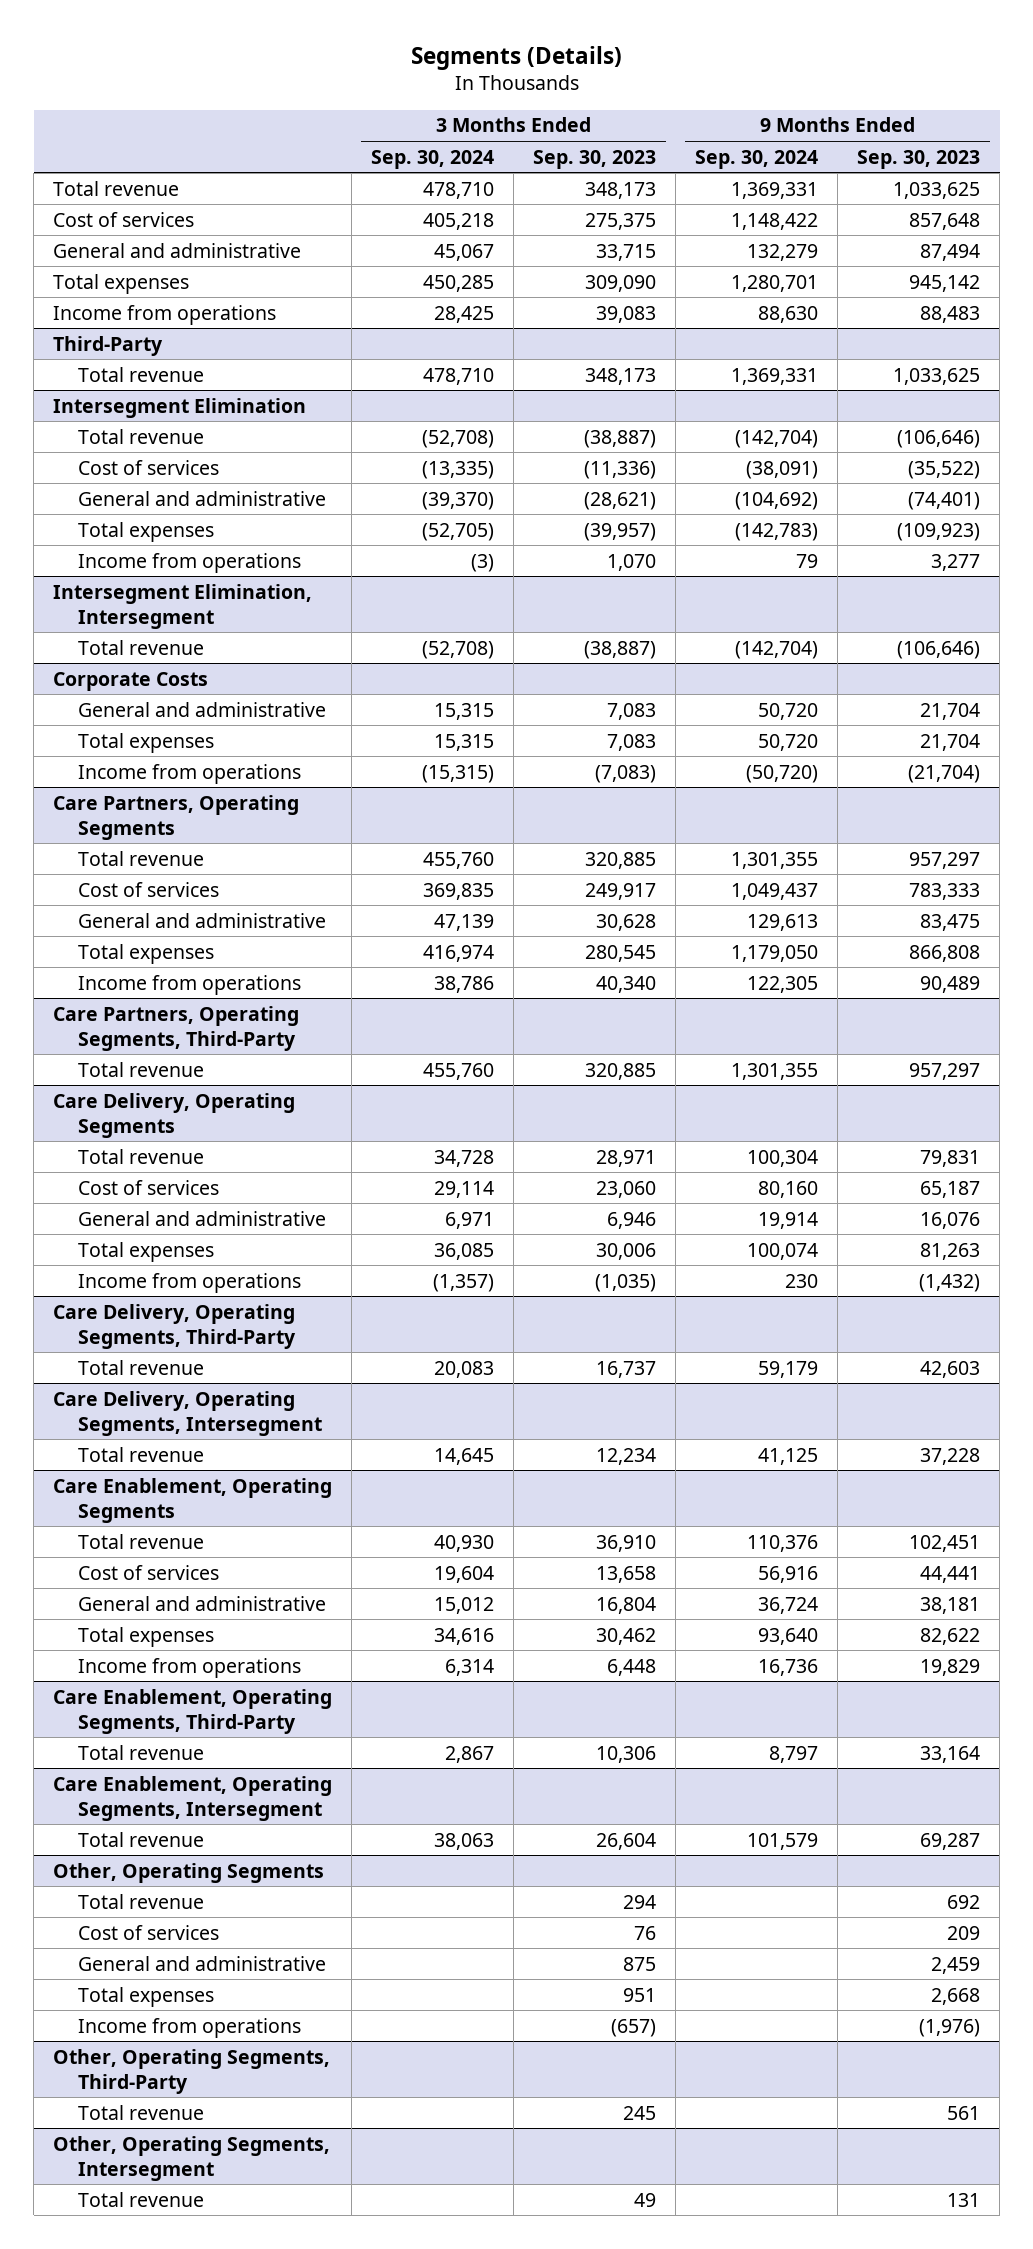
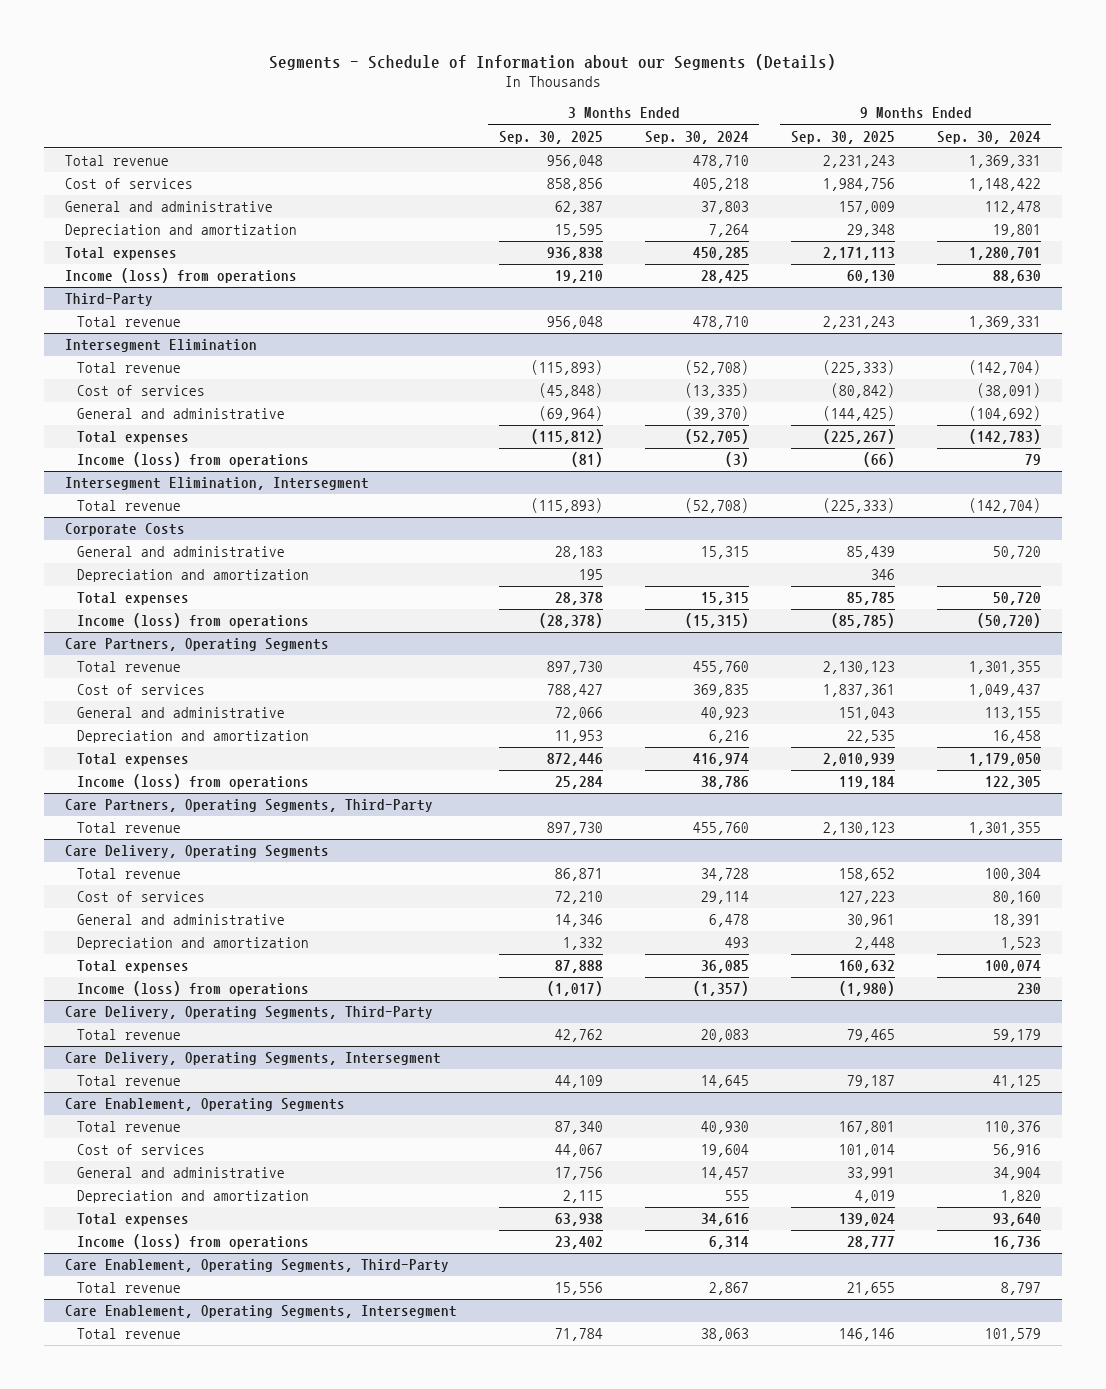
[410,45,622,70] Segments (Details) -> [268,53,836,70] Segments - Schedule of Information about our Segments (Details)
[533,149,657,169] Sep. 30, 2023 -> none
[857,149,981,169] Sep. 30, 2023 -> none
none -> [498,130,603,144] Sep. 30, 2025
none -> [790,130,895,144] Sep. 30, 2025
[434,243,495,261] 45,067 -> [700,201,749,215] 37,803
[747,243,819,261] 132,279 -> [984,201,1041,215] 112,478
none -> [64,224,297,238] Depreciation and amortization
[53,304,277,325] Income from operations -> [64,268,297,284] Income (loss) from operations
[78,552,302,573] Income from operations -> [77,452,310,468] Income (loss) from operations
none -> [77,569,310,583] Depreciation and amortization
[78,763,302,784] Income from operations -> [77,613,310,629] Income (loss) from operations
[434,913,495,931] 47,139 -> [700,707,749,721] 40,923
[747,913,819,931] 129,613 -> [984,707,1041,721] 113,155
none -> [77,730,310,744] Depreciation and amortization
[78,974,302,995] Income from operations -> [77,774,310,790] Income (loss) from operations
[445,1211,495,1229] 6,971 -> [708,914,749,928] 6,478
[758,1211,819,1229] 19,914 -> [992,914,1041,928] 18,391
none -> [77,937,310,951] Depreciation and amortization
[78,1272,302,1293] Income from operations -> [77,981,310,997] Income (loss) from operations
[434,1596,495,1614] 15,012 -> [700,1167,749,1181] 14,457
[758,1596,819,1614] 36,724 -> [992,1167,1041,1181] 34,904
none -> [77,1190,310,1204] Depreciation and amortization
[78,1657,302,1678] Income from operations -> [77,1234,310,1250] Income (loss) from operations
[53,1862,325,1883] Other, Operating Segments -> none
[78,1893,205,1909] Total revenue -> none
[78,1924,220,1940] Cost of services -> none
[78,1955,327,1971] General and administrative -> none
[78,1986,215,2007] Total expenses -> none
[78,2017,302,2038] Income from operations -> none
[53,2048,331,2094] Other, Operating Segments, Third-Party -> none
[78,2104,205,2120] Total revenue -> none
[53,2135,331,2181] Other, Operating Segments, Intersegment -> none
[78,2191,205,2207] Total revenue -> none

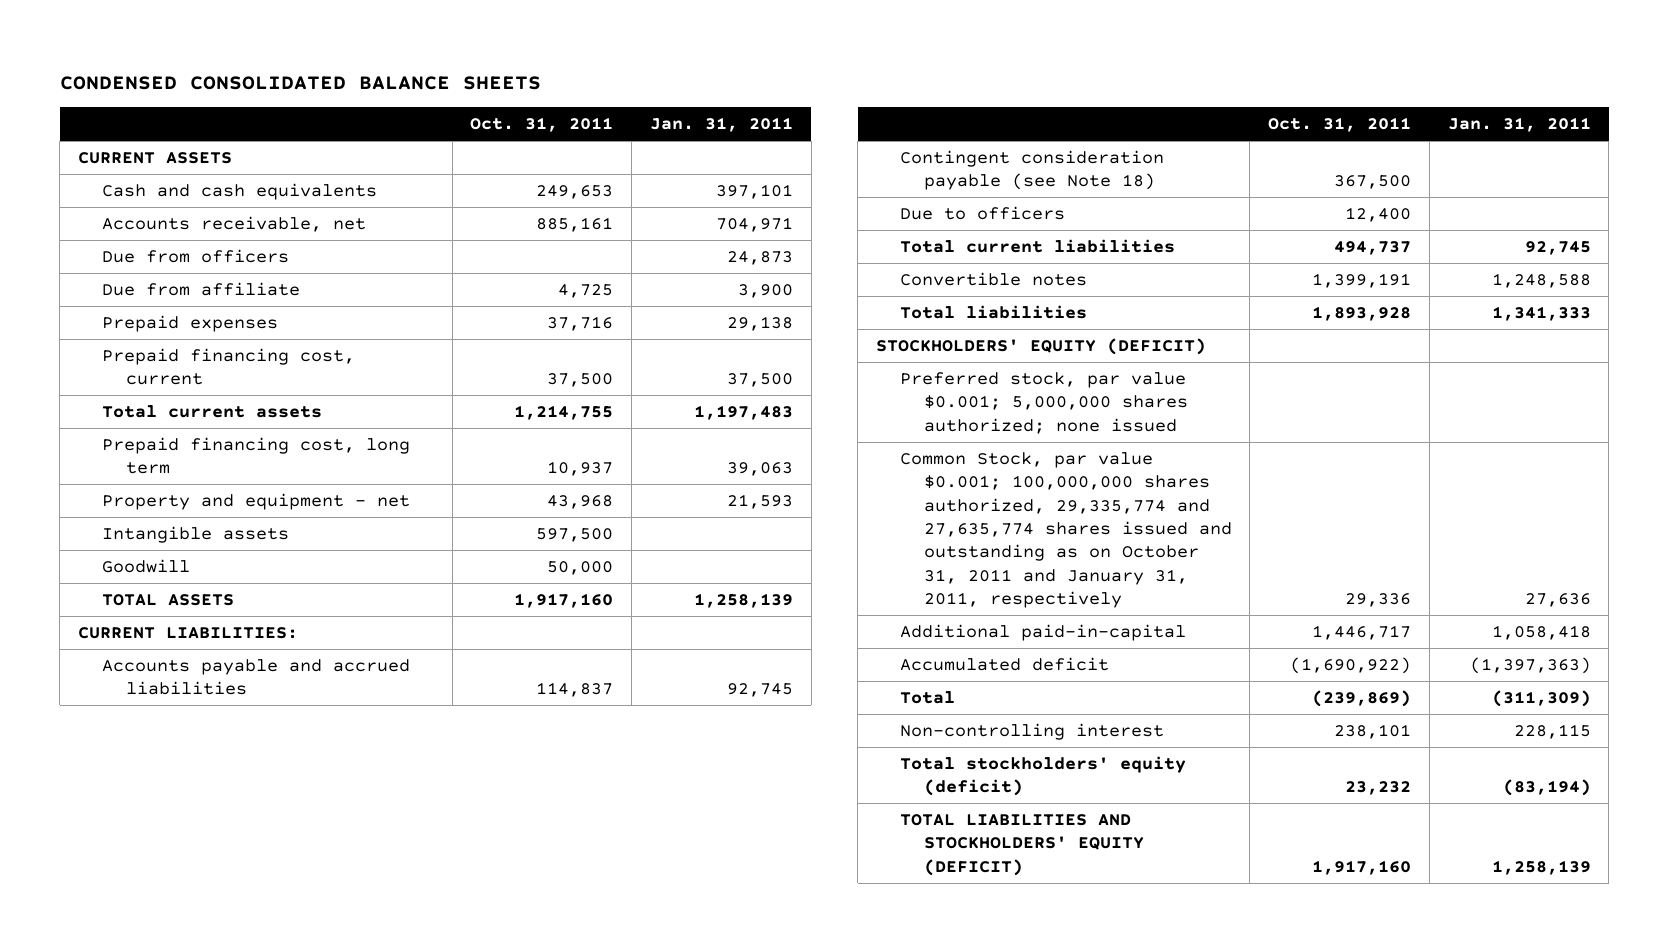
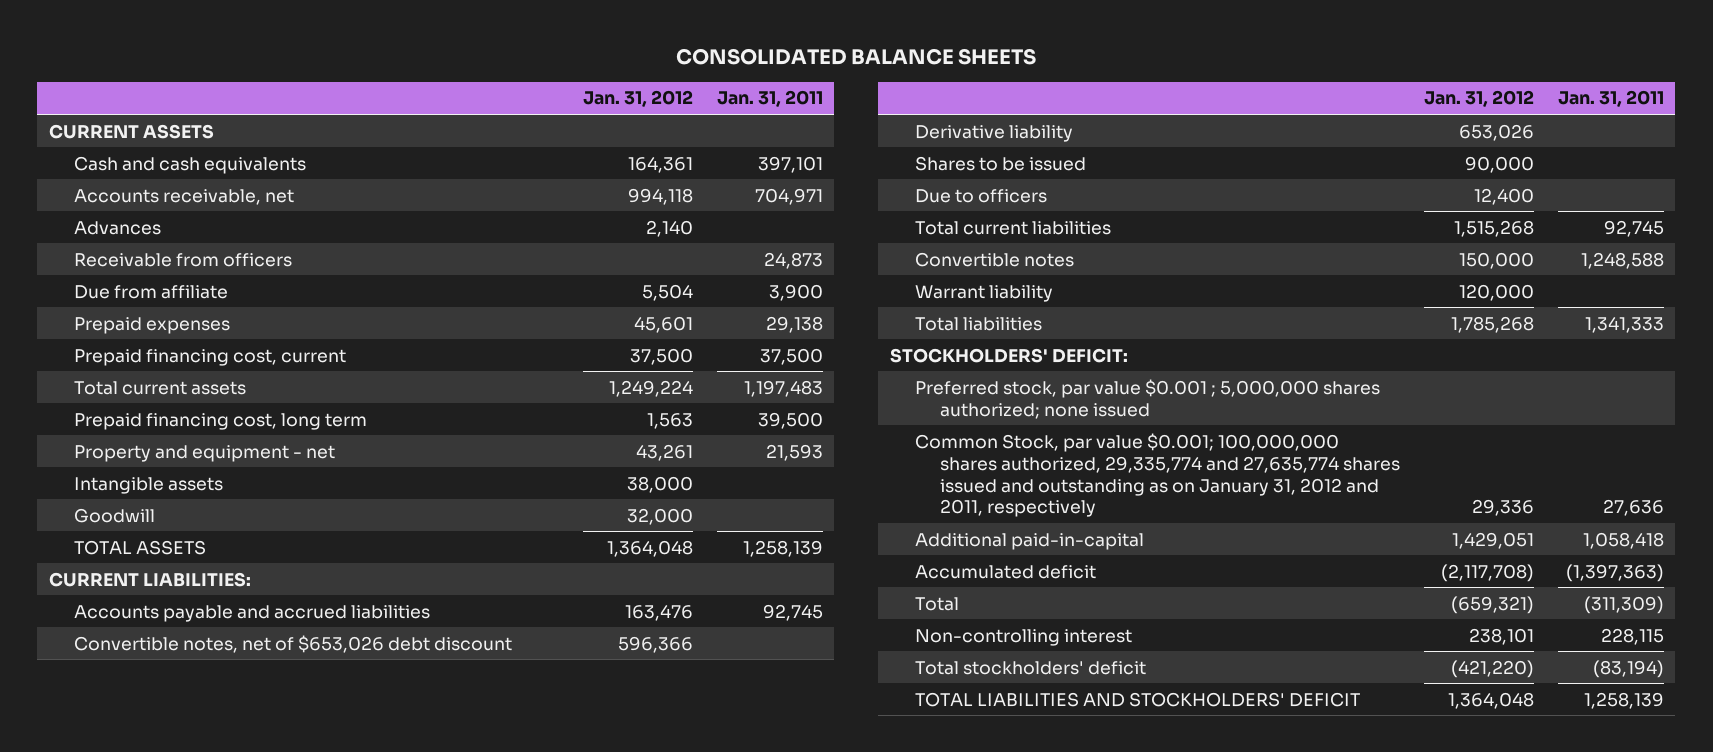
[59,75,541,90] CONDENSED CONSOLIDATED BALANCE SHEETS -> [676,48,1037,66] CONSOLIDATED BALANCE SHEETS
[470,117,614,133] Oct. 31, 2011 -> none
none -> [582,90,693,108] Jan. 31, 2012
none -> [74,220,162,235] Advances
[102,249,290,264] Due from officers -> [74,252,293,267] Receivable from officers
[726,462,793,477] 39,063 -> [757,411,823,429] 39,500
[899,150,1164,191] Contingent consideration payable (see Note 18) -> none
none -> [74,634,513,653] Convertible notes, net of $653,026 debt discount
none -> [915,124,1074,142] Derivative liability
none -> [915,155,1087,171] Shares to be issued
none -> [915,284,1054,302] Warrant liability
[875,338,1206,356] STOCKHOLDERS' EQUITY (DEFICIT) -> [890,347,1129,363] STOCKHOLDERS' DEFICIT:
[899,372,1188,434] Preferred stock, par value $0.001; 5,000,000 shares authorized; none issued -> [915,378,1381,419] Preferred stock, par value $0.001 ; 5,000,000 shares authorized; none issued
[899,452,1232,609] Common Stock, par value $0.001; 100,000,000 shares authorized, 29,335,774 and 27,635,774 shares issued and outstanding as on October 31, 2011 and January 31, 2011, respectively -> [915,432,1400,518] Common Stock, par value $0.001; 100,000,000 shares authorized, 29,335,774 and 27,635,774 shares issued and outstanding as on January 31, 2012 and 2011, respectively
[899,756,1186,797] Total stockholders' equity (deficit) -> [915,660,1147,675] Total stockholders' deficit
[899,814,1144,876] TOTAL LIABILITIES AND STOCKHOLDERS' EQUITY (DEFICIT) -> [915,691,1361,707] TOTAL LIABILITIES AND STOCKHOLDERS' DEFICIT

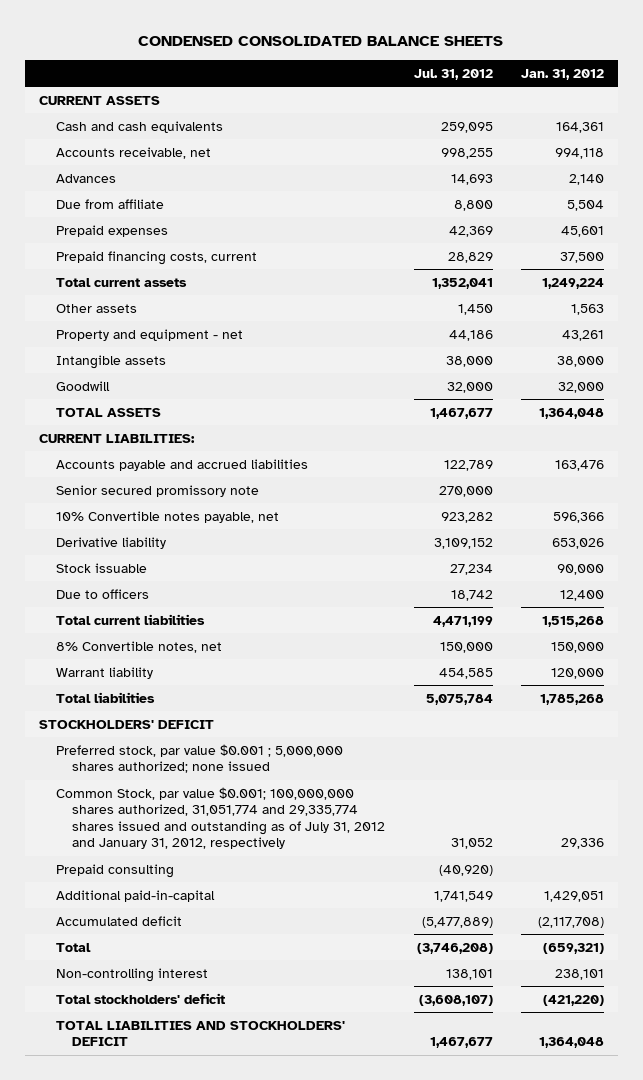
[676,48,1037,66] CONSOLIDATED BALANCE SHEETS -> [138,35,504,46] CONDENSED CONSOLIDATED BALANCE SHEETS
[716,90,823,108] Jan. 31, 2011 -> none
none -> [413,68,493,80] Jul. 31, 2012
[74,252,293,267] Receivable from officers -> none
[74,348,347,366] Prepaid financing cost, current -> [55,250,257,265] Prepaid financing costs, current
[74,412,368,430] Prepaid financing cost, long term -> [55,303,137,313] Other assets
none -> [55,484,259,497] Senior secured promissory note
[74,634,513,653] Convertible notes, net of $653,026 debt discount -> [55,510,279,523] 10% Convertible notes payable, net
[915,155,1087,171] Shares to be issued -> [55,562,147,573] Stock issuable
[915,251,1075,267] Convertible notes -> [55,640,222,653] 8% Convertible notes, net
[890,347,1129,363] STOCKHOLDERS' DEFICIT: -> [38,719,214,729] STOCKHOLDERS' DEFICIT
[915,432,1400,518] Common Stock, par value $0.001; 100,000,000 shares authorized, 29,335,774 and 27,635,774 shares issued and outstanding as on January 31, 2012 and 2011, respectively -> [55,786,386,850] Common Stock, par value $0.001; 100,000,000 shares authorized, 31,051,774 and 29,335,774 shares issued and outstanding as of July 31, 2012 and January 31, 2012, respectively
none -> [55,863,174,878] Prepaid consulting

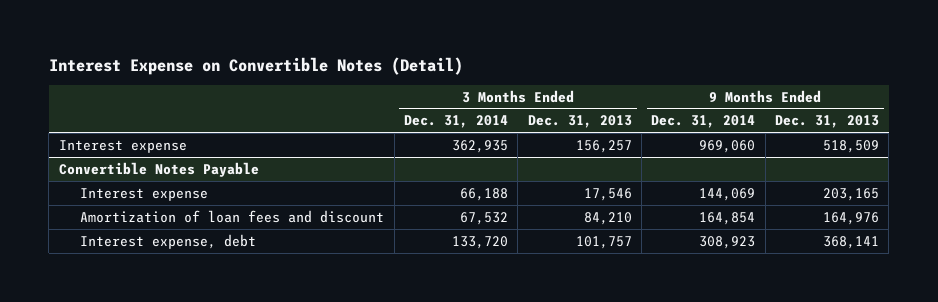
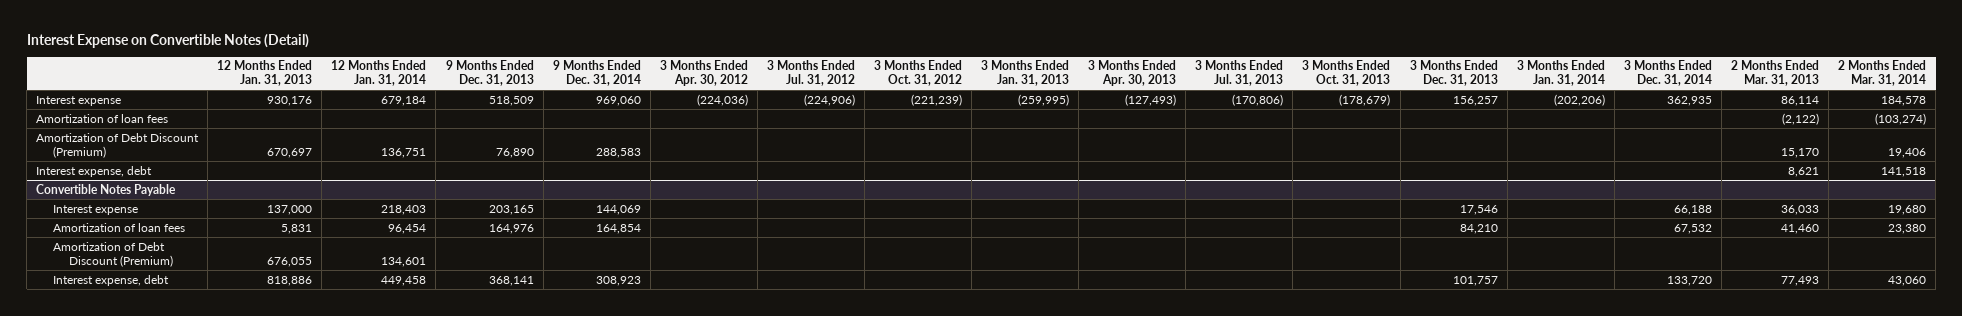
none -> [217,60,313,87] 12 Months Ended Jan. 31, 2013
none -> [331,60,427,87] 12 Months Ended Jan. 31, 2014
none -> [659,60,748,87] 3 Months Ended Apr. 30, 2012
none -> [766,60,855,87] 3 Months Ended Jul. 31, 2012
none -> [874,60,963,87] 3 Months Ended Oct. 31, 2012
none -> [981,60,1070,87] 3 Months Ended Jan. 31, 2013
none -> [1088,60,1177,87] 3 Months Ended Apr. 30, 2013
none -> [1195,60,1284,87] 3 Months Ended Jul. 31, 2013
none -> [1302,60,1391,87] 3 Months Ended Oct. 31, 2013
none -> [1516,60,1605,87] 3 Months Ended Jan. 31, 2014
none -> [1730,60,1819,87] 2 Months Ended Mar. 31, 2013
none -> [1838,60,1927,87] 2 Months Ended Mar. 31, 2014
none -> [36,113,169,123] Amortization of loan fees
none -> [36,132,200,158] Amortization of Debt Discount (Premium)
none -> [36,165,153,177] Interest expense, debt
[80,209,385,223] Amortization of loan fees and discount -> [52,222,185,232] Amortization of loan fees
none -> [52,241,174,267] Amortization of Debt Discount (Premium)

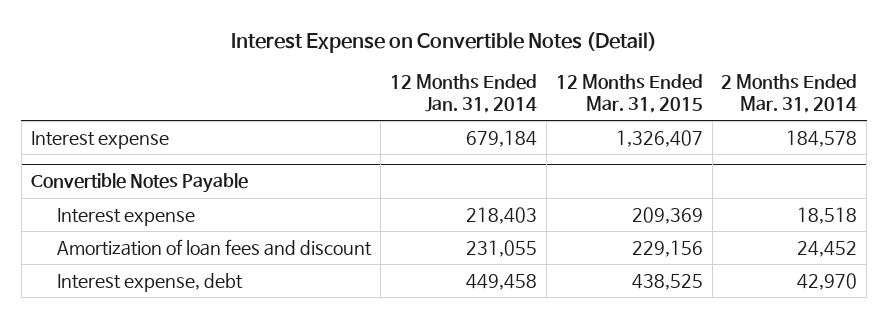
[217,60,313,87] 12 Months Ended Jan. 31, 2013 -> none
[445,60,534,87] 9 Months Ended Dec. 31, 2013 -> none
[552,60,641,87] 9 Months Ended Dec. 31, 2014 -> none
[659,60,748,87] 3 Months Ended Apr. 30, 2012 -> none
[766,60,855,87] 3 Months Ended Jul. 31, 2012 -> none
[874,60,963,87] 3 Months Ended Oct. 31, 2012 -> none
[981,60,1070,87] 3 Months Ended Jan. 31, 2013 -> none
[1088,60,1177,87] 3 Months Ended Apr. 30, 2013 -> none
[1195,60,1284,87] 3 Months Ended Jul. 31, 2013 -> none
[1302,60,1391,87] 3 Months Ended Oct. 31, 2013 -> none
[1409,60,1498,87] 3 Months Ended Dec. 31, 2013 -> none
[1516,60,1605,87] 3 Months Ended Jan. 31, 2014 -> none
[1623,60,1712,87] 3 Months Ended Dec. 31, 2014 -> none
[1730,60,1819,87] 2 Months Ended Mar. 31, 2013 -> none
none -> [555,74,703,113] 12 Months Ended Mar. 31, 2015
[36,113,169,123] Amortization of loan fees -> none
[36,132,200,158] Amortization of Debt Discount (Premium) -> none
[36,165,153,177] Interest expense, debt -> none
[52,241,174,267] Amortization of Debt Discount (Premium) -> none
[1888,204,1927,215] 19,680 -> [797,206,858,224] 18,518
[52,222,185,232] Amortization of loan fees -> [57,238,373,256] Amortization of loan fees and discount
[388,223,427,234] 96,454 -> [465,239,537,257] 231,055
[1888,223,1927,234] 23,380 -> [797,240,858,257] 24,452
[1888,275,1927,286] 43,060 -> [797,272,858,290] 42,970

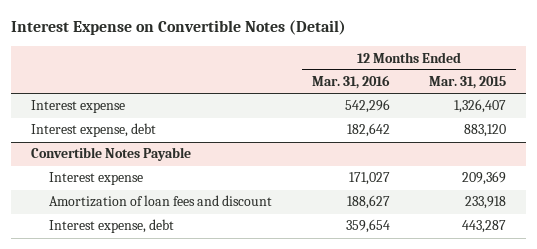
[389,74,537,113] 12 Months Ended Jan. 31, 2014 -> none
[721,74,858,113] 2 Months Ended Mar. 31, 2014 -> none
none -> [311,75,390,90] Mar. 31, 2016
none -> [30,123,156,138] Interest expense, debt
[631,239,703,257] 229,156 -> [464,196,506,210] 233,918
[631,273,703,290] 438,525 -> [461,220,506,234] 443,287

